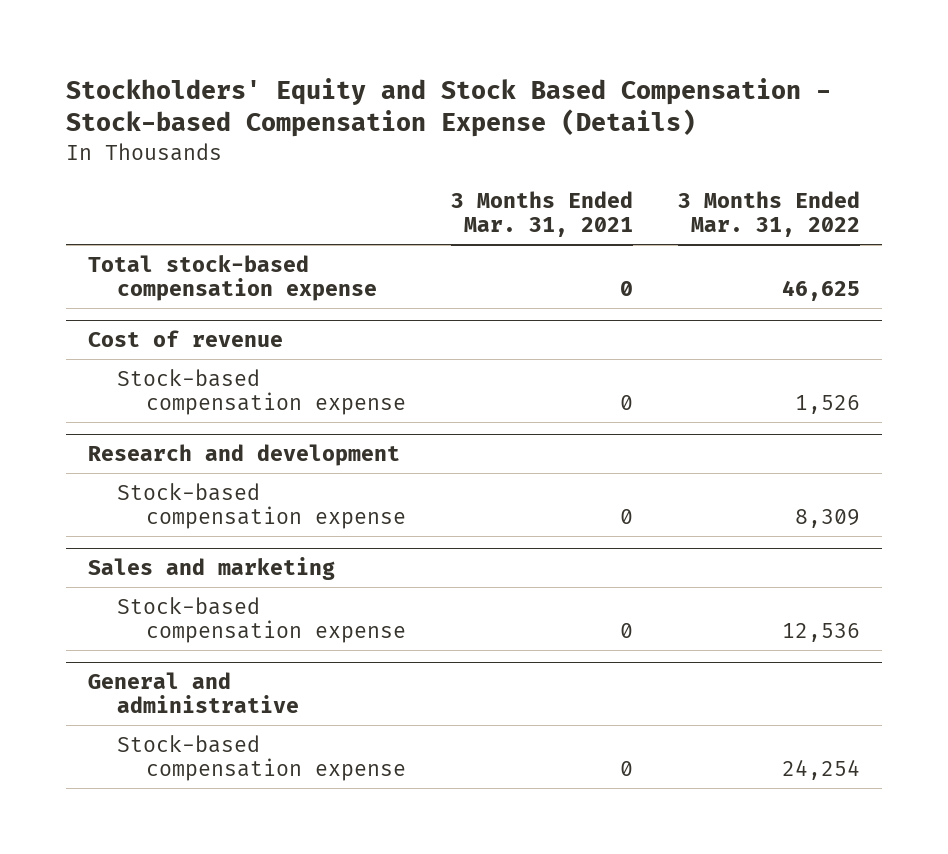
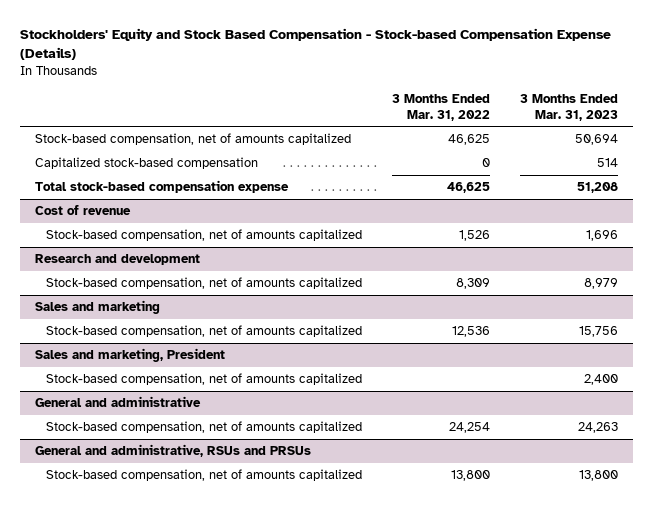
[450,190,633,238] 3 Months Ended Mar. 31, 2021 -> none
none -> [519,94,618,121] 3 Months Ended Mar. 31, 2023
none -> [34,133,351,146] Stock-based compensation, net of amounts capitalized
none -> [34,157,258,170] Capitalized stock-based compensation
[117,368,406,416] Stock-based compensation expense -> [46,229,363,242] Stock-based compensation, net of amounts capitalized
[117,482,406,530] Stock-based compensation expense -> [46,277,363,290] Stock-based compensation, net of amounts capitalized
[117,596,406,644] Stock-based compensation expense -> [46,325,363,338] Stock-based compensation, net of amounts capitalized
none -> [34,348,225,363] Sales and marketing, President
none -> [46,373,363,386] Stock-based compensation, net of amounts capitalized
[117,734,406,782] Stock-based compensation expense -> [46,421,363,434] Stock-based compensation, net of amounts capitalized
none -> [34,444,311,458] General and administrative, RSUs and PRSUs
none -> [46,469,363,482] Stock-based compensation, net of amounts capitalized

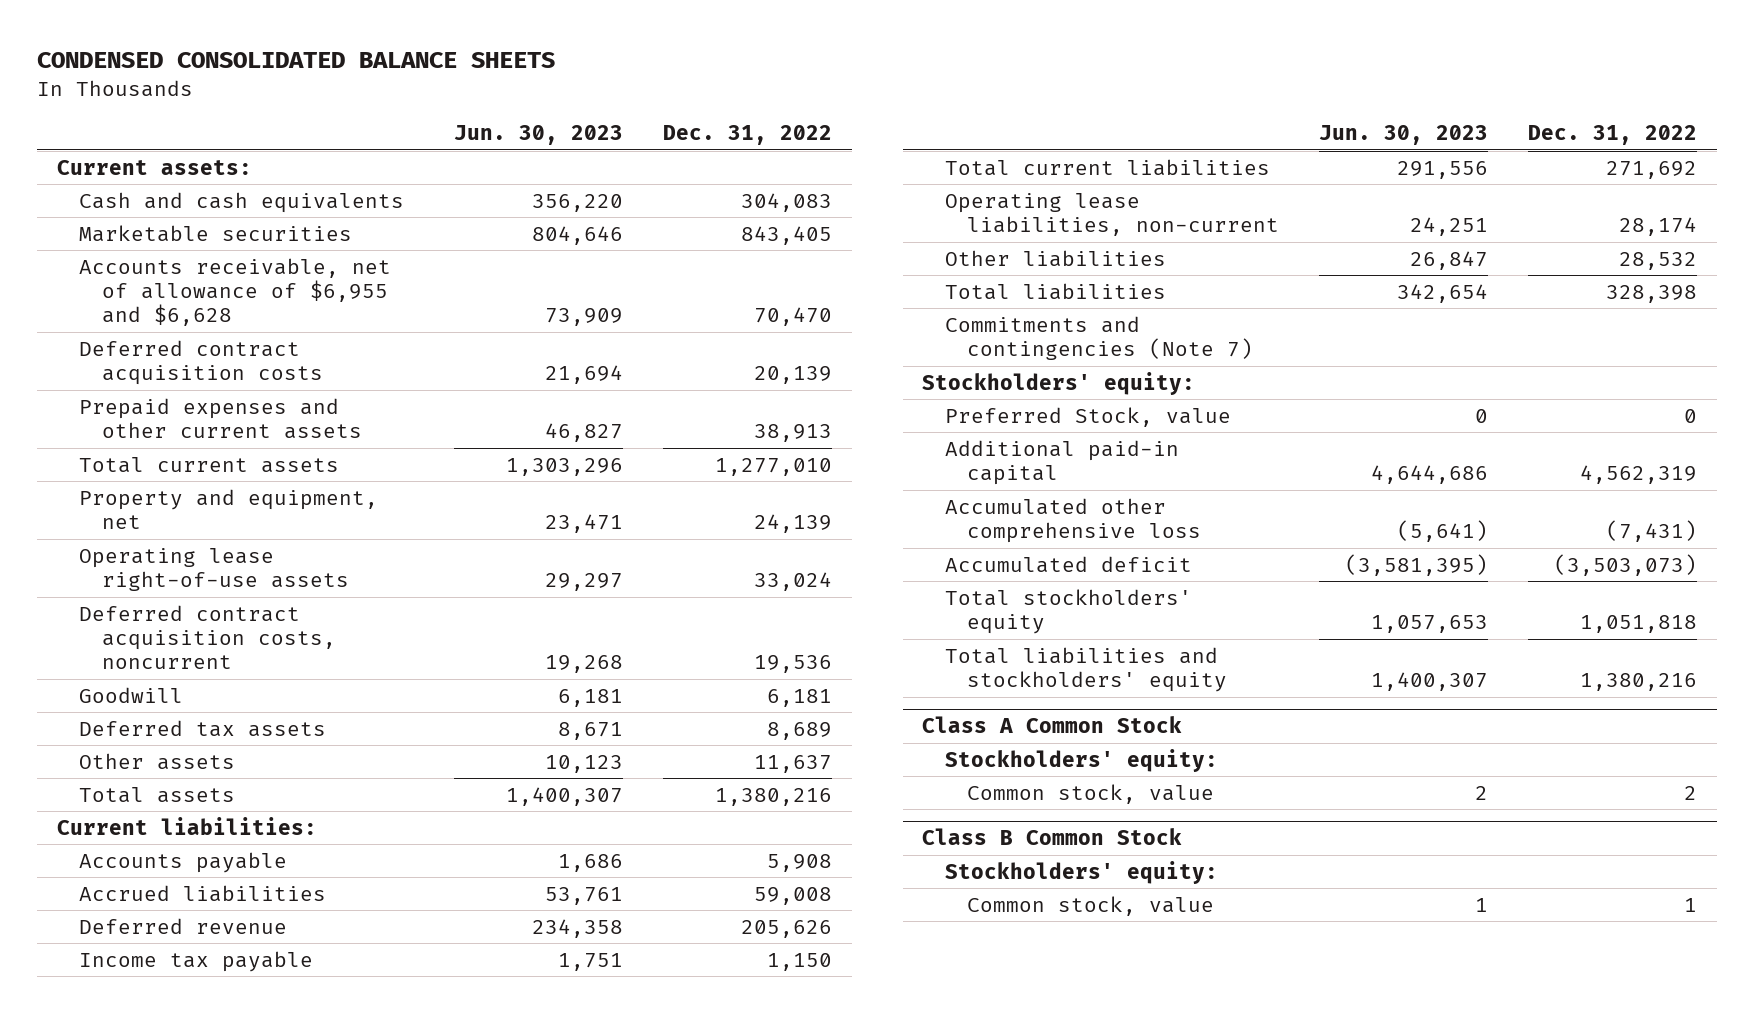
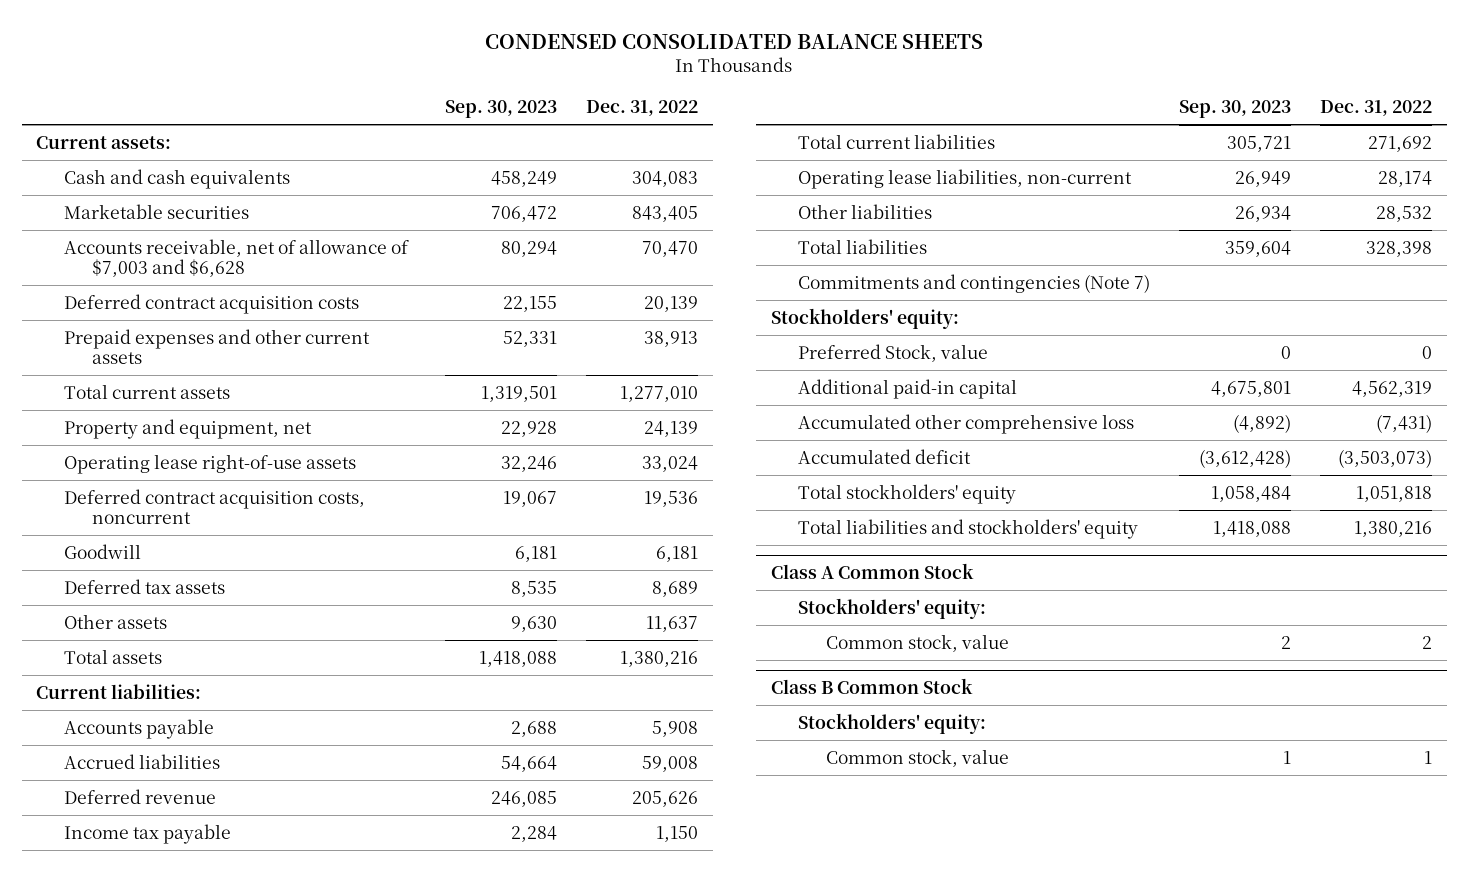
[453,125,623,146] Jun. 30, 2023 -> none
none -> [445,100,558,119] Sep. 30, 2023
[79,257,392,327] Accounts receivable, net of allowance of $6,955 and $6,628 -> [64,238,410,278] Accounts receivable, net of allowance of $7,003 and $6,628

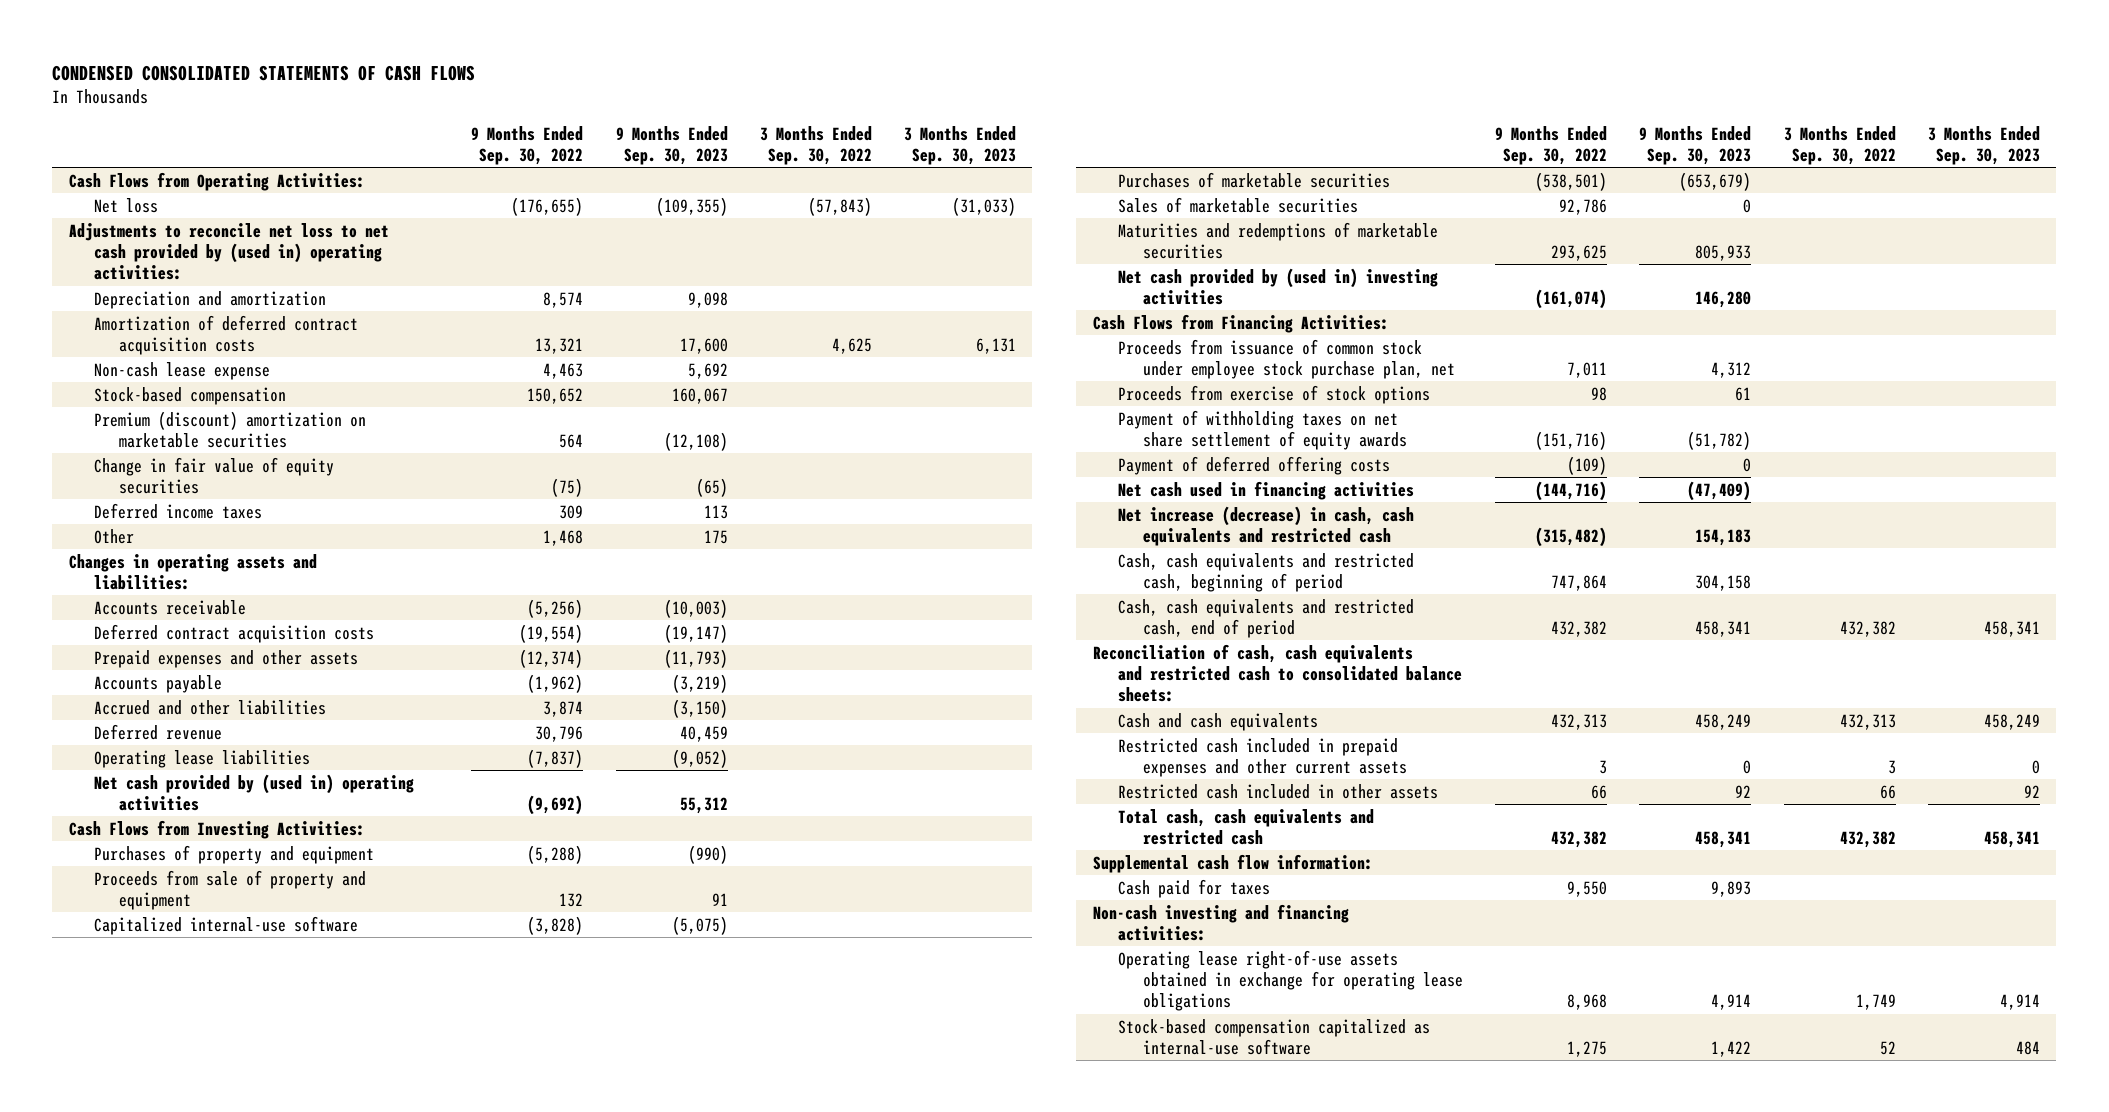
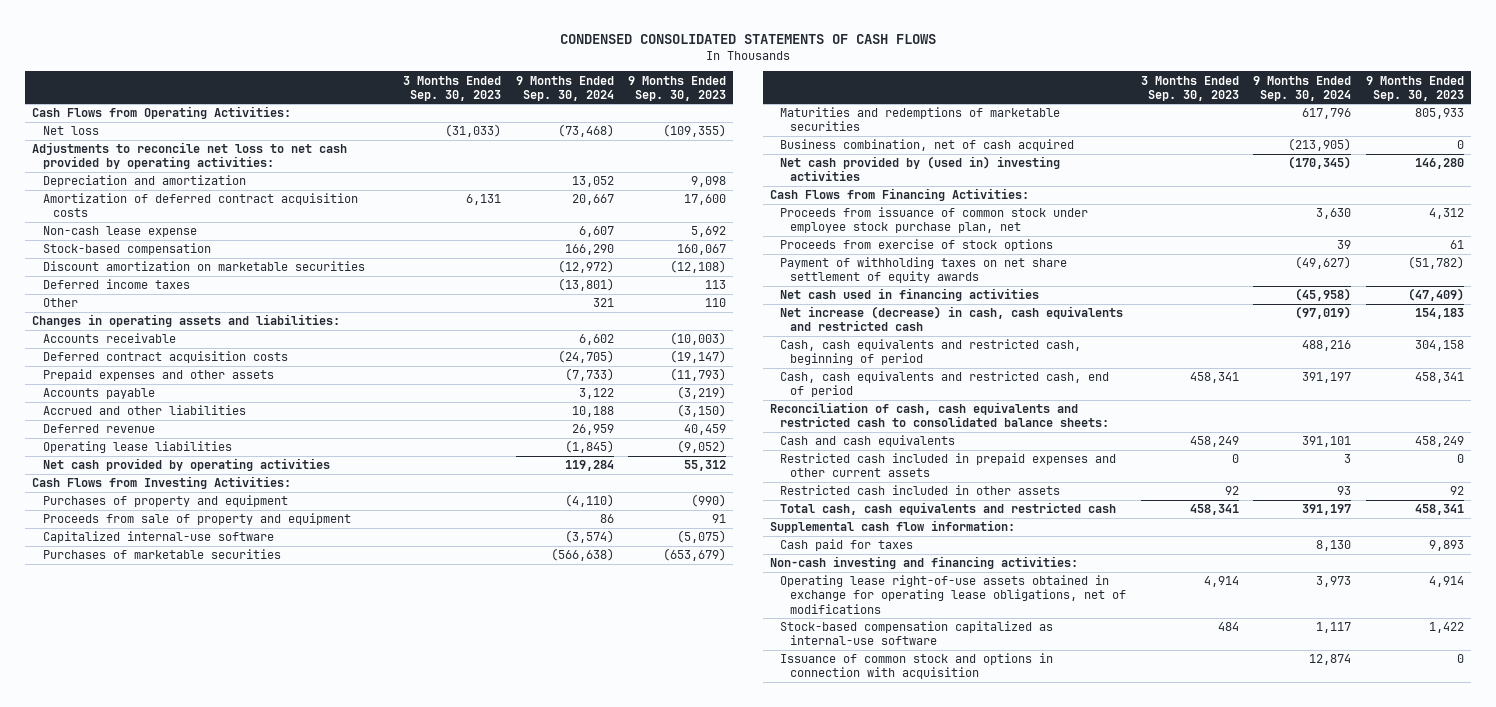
[471,125,584,165] 9 Months Ended Sep. 30, 2022 -> none
[759,125,872,165] 3 Months Ended Sep. 30, 2022 -> none
none -> [515,75,614,101] 9 Months Ended Sep. 30, 2024
[68,222,389,280] Adjustments to reconcile net loss to net cash provided by (used in) operating activities: -> [32,142,348,170] Adjustments to reconcile net loss to net cash provided by operating activities:
[93,456,334,494] Change in fair value of equity securities -> none
[93,410,366,448] Premium (discount) amortization on marketable securities -> [42,261,365,272] Discount amortization on marketable securities
[703,529,728,544] 175 -> [704,298,726,308] 110
[93,773,414,811] Net cash provided by (used in) operating activities -> [42,458,330,472] Net cash provided by operating activities
[1117,196,1358,213] Sales of marketable securities -> none
none -> [780,139,1075,152] Business combination, net of cash acquired
[1117,455,1390,475] Payment of deferred offering costs -> none
[1117,949,1463,1011] Operating lease right-of-use assets obtained in exchange for operating lease obligations -> [780,575,1127,614] Operating lease right-of-use assets obtained in exchange for operating lease obligations, net of modifications
none -> [780,653,1054,680] Issuance of common stock and options in connection with acquisition

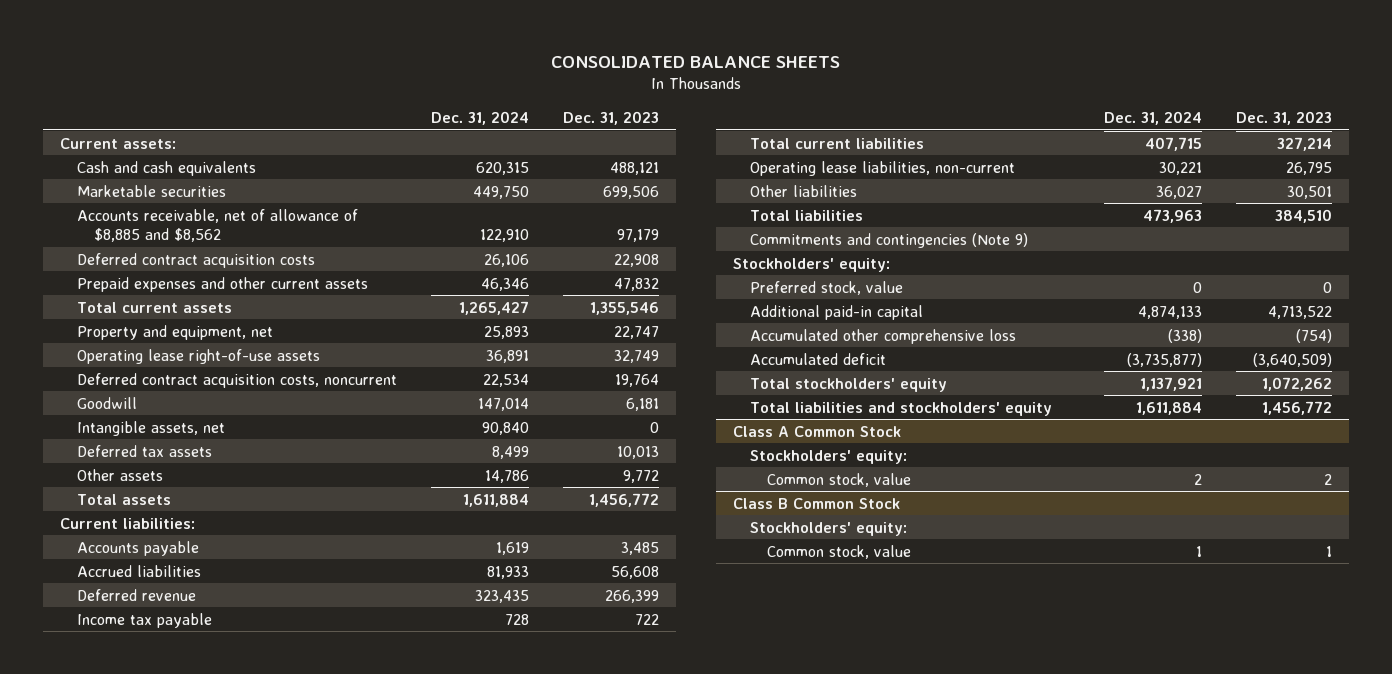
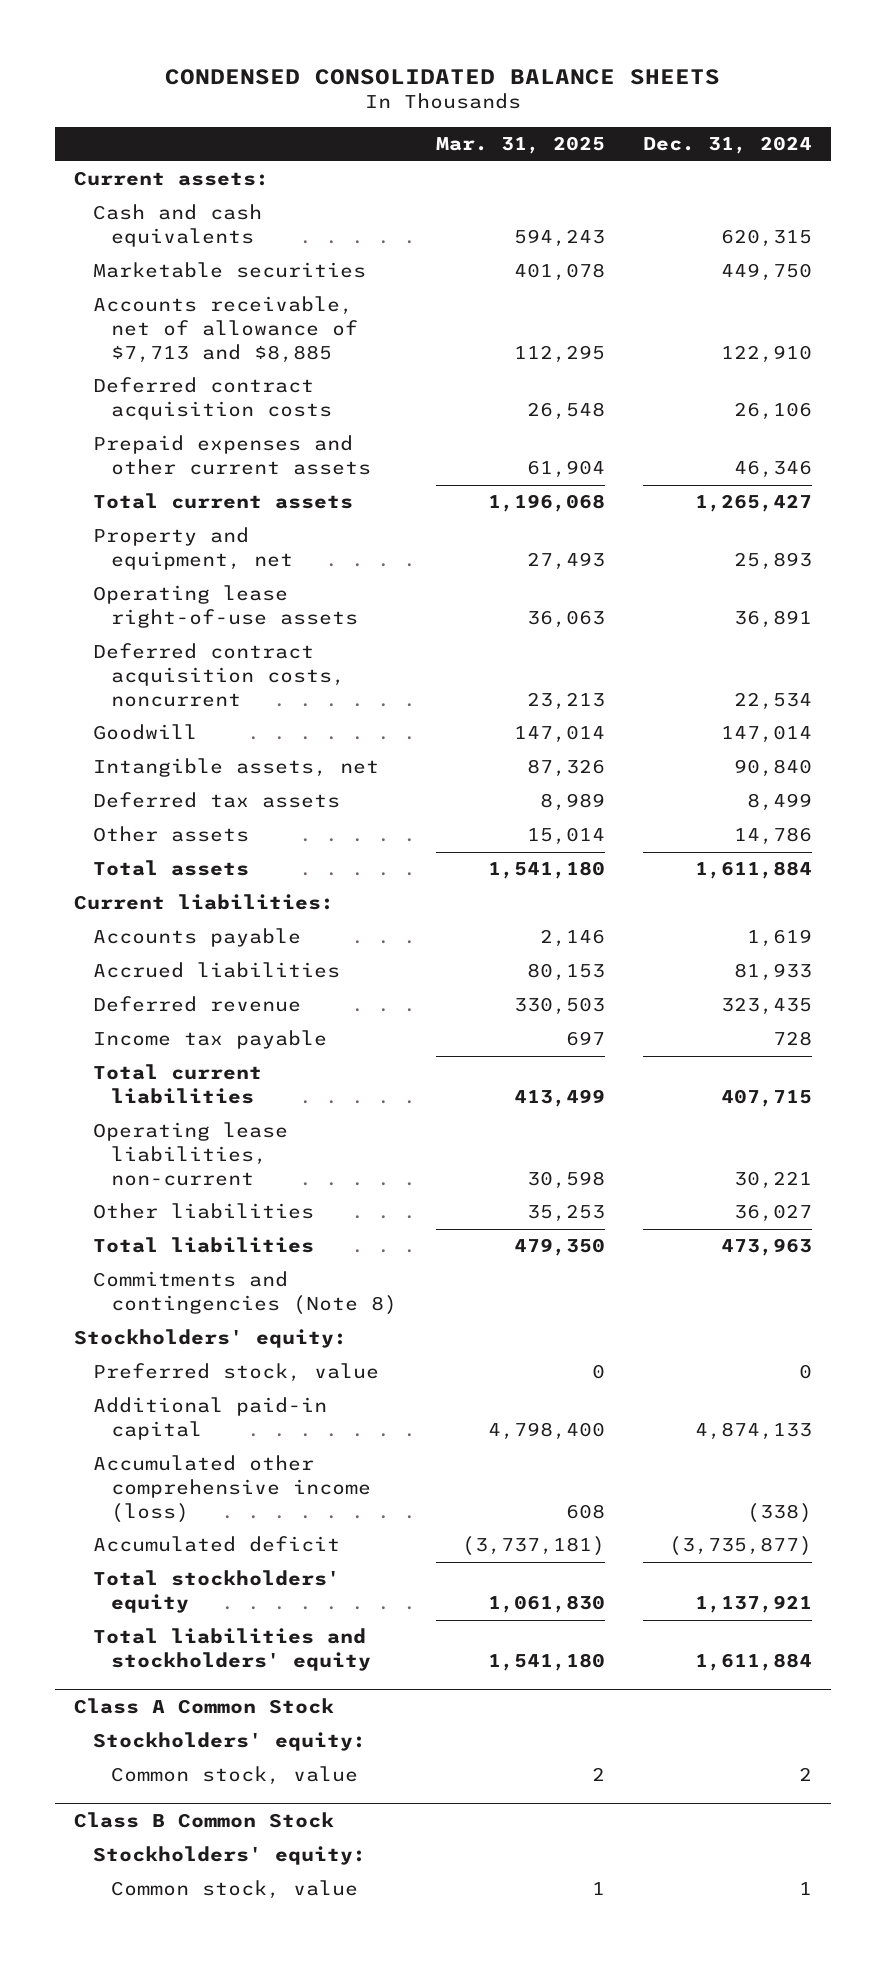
[551,55,841,68] CONSOLIDATED BALANCE SHEETS -> [165,68,721,85] CONDENSED CONSOLIDATED BALANCE SHEETS
[563,110,660,125] Dec. 31, 2023 -> none
none -> [435,136,605,155] Mar. 31, 2025
[77,208,359,243] Accounts receivable, net of allowance of $8,885 and $8,562 -> [92,296,359,363] Accounts receivable, net of allowance of $7,713 and $8,885
[750,232,1029,248] Commitments and contingencies (Note 9) -> [92,1271,398,1316] Commitments and contingencies (Note 8)
[750,328,1017,344] Accumulated other comprehensive loss -> [92,1455,372,1523] Accumulated other comprehensive income (loss)

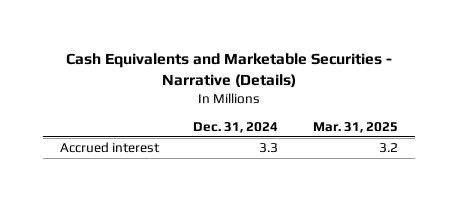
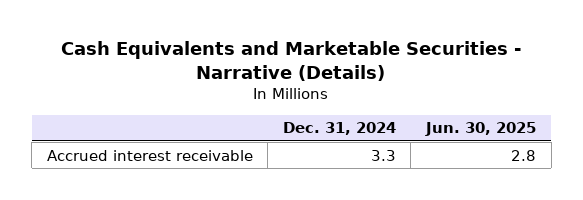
[313,121,399,133] Mar. 31, 2025 -> none
none -> [424,122,536,137] Jun. 30, 2025
[59,142,160,154] Accrued interest -> [46,149,253,161] Accrued interest receivable

